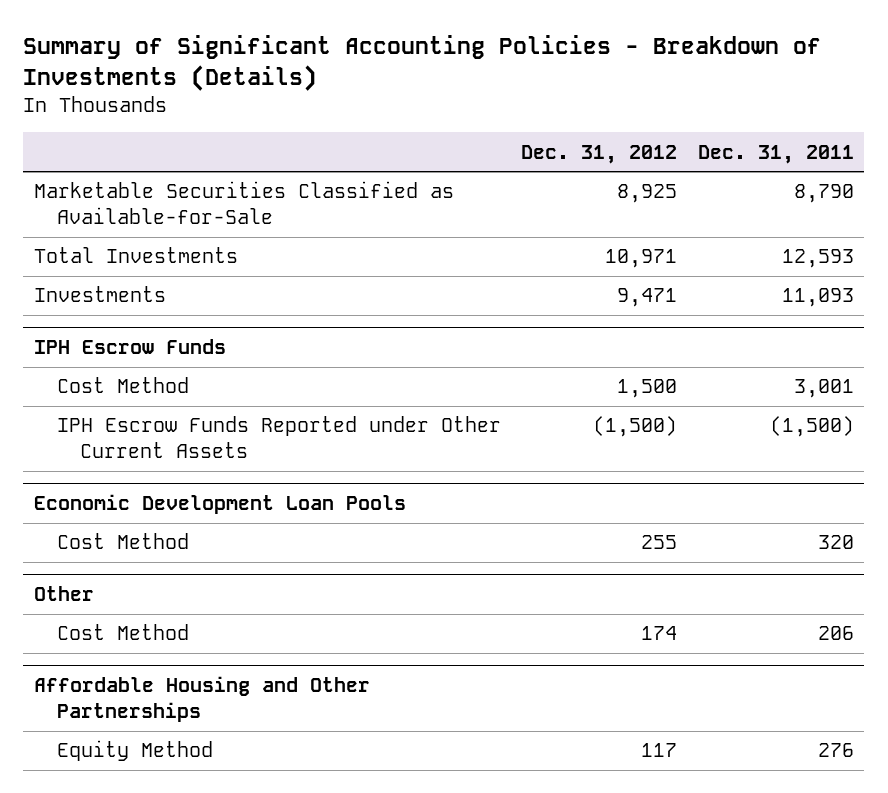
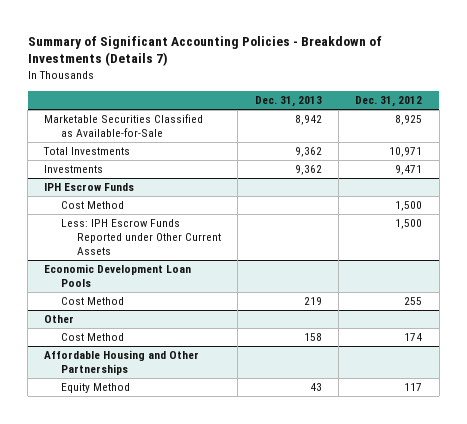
[23,35,822,92] Summary of Significant Accounting Policies - Breakdown of Investments (Details) -> [27,35,382,67] Summary of Significant Accounting Policies - Breakdown of Investments (Details 7)
[698,144,855,164] Dec. 31, 2011 -> none
none -> [254,95,322,107] Dec. 31, 2013
[56,416,501,459] IPH Escrow Funds Reported under Other Current Assets -> [60,219,222,255] Less: IPH Escrow Funds Reported under Other Current Assets
[593,416,678,438] (1,500) -> [395,219,423,230] 1,500

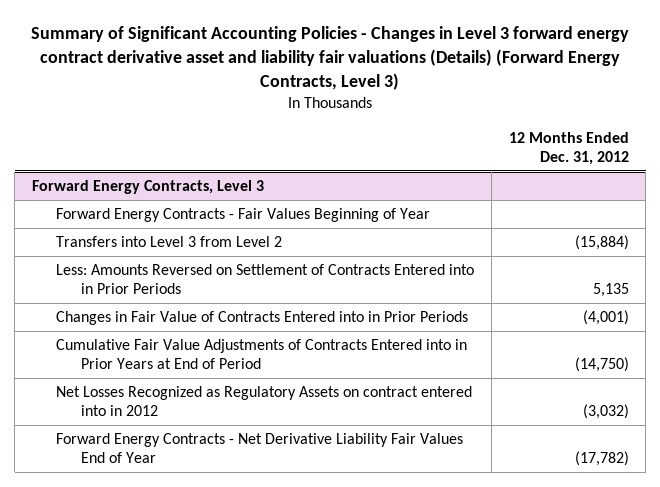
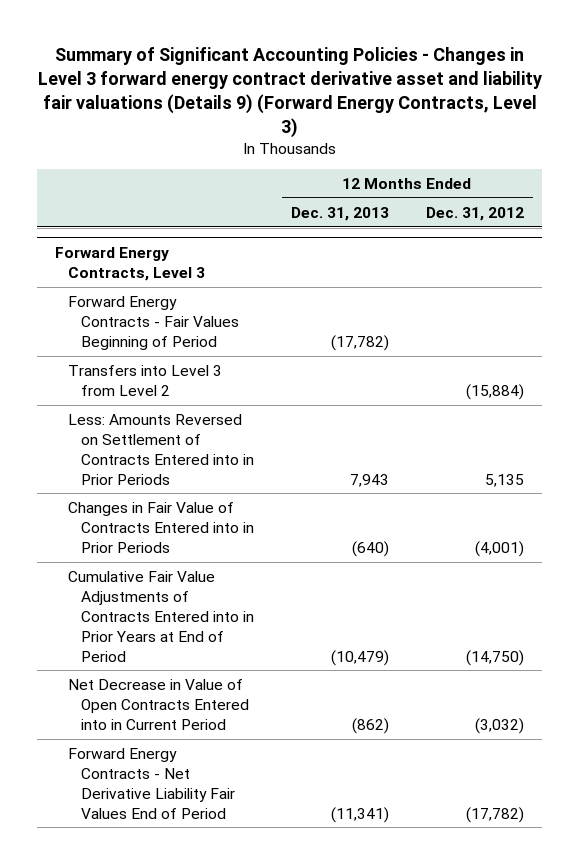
[31,25,630,91] Summary of Significant Accounting Policies - Changes in Level 3 forward energy contract derivative asset and liability fair valuations (Details) (Forward Energy Contracts, Level 3) -> [37,46,542,138] Summary of Significant Accounting Policies - Changes in Level 3 forward energy contract derivative asset and liability fair valuations (Details 9) (Forward Energy Contracts, Level 3)
none -> [291,206,390,221] Dec. 31, 2013
[56,208,431,223] Forward Energy Contracts - Fair Values Beginning of Year -> [68,295,240,350] Forward Energy Contracts - Fair Values Beginning of Period
[56,386,473,416] Net Losses Recognized as Regulatory Assets on contract entered into in 2012 -> [68,678,250,730] Net Decrease in Value of Open Contracts Entered into in Current Period
[56,433,464,463] Forward Energy Contracts - Net Derivative Liability Fair Values End of Year -> [68,747,236,819] Forward Energy Contracts - Net Derivative Liability Fair Values End of Period

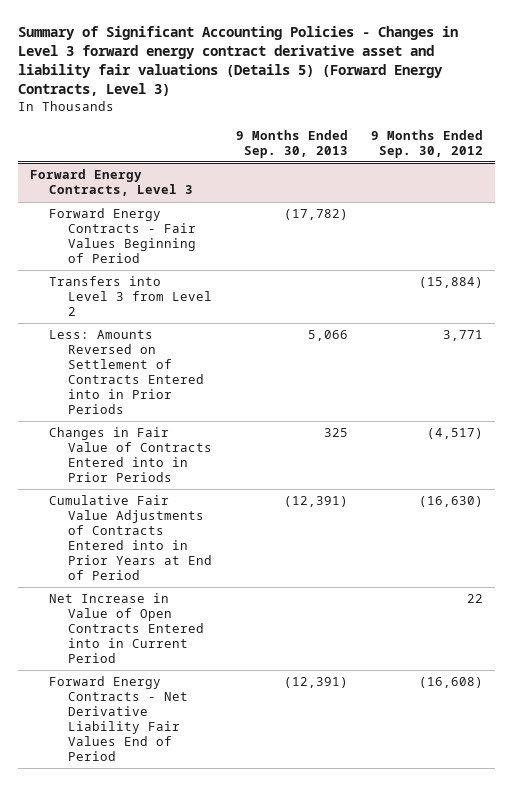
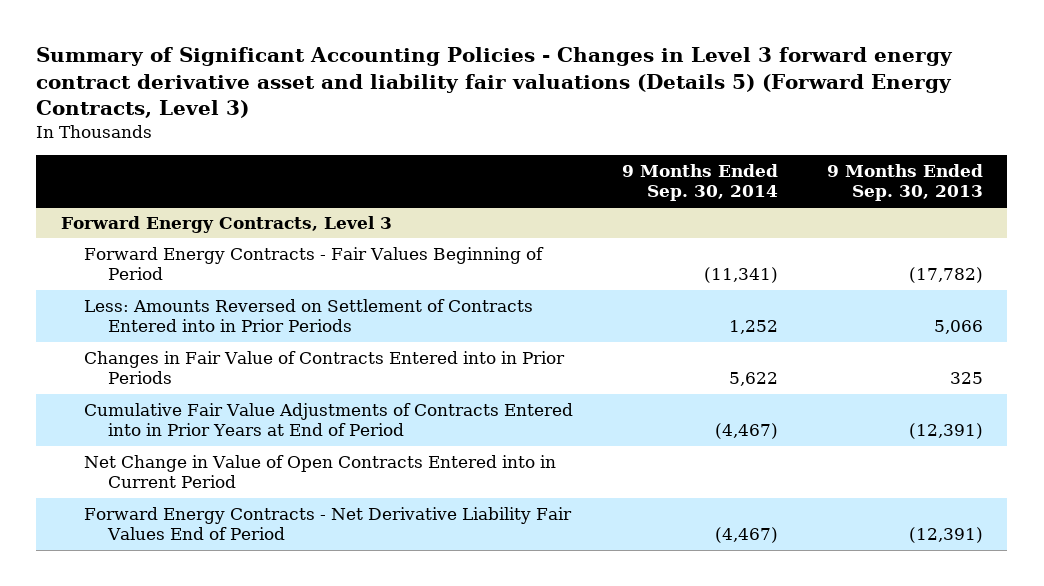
[371,129,484,158] 9 Months Ended Sep. 30, 2012 -> none
none -> [622,163,779,201] 9 Months Ended Sep. 30, 2014
[48,276,213,317] Transfers into Level 3 from Level 2 -> none
[48,593,205,663] Net Increase in Value of Open Contracts Entered into in Current Period -> [84,454,557,488] Net Change in Value of Open Contracts Entered into in Current Period

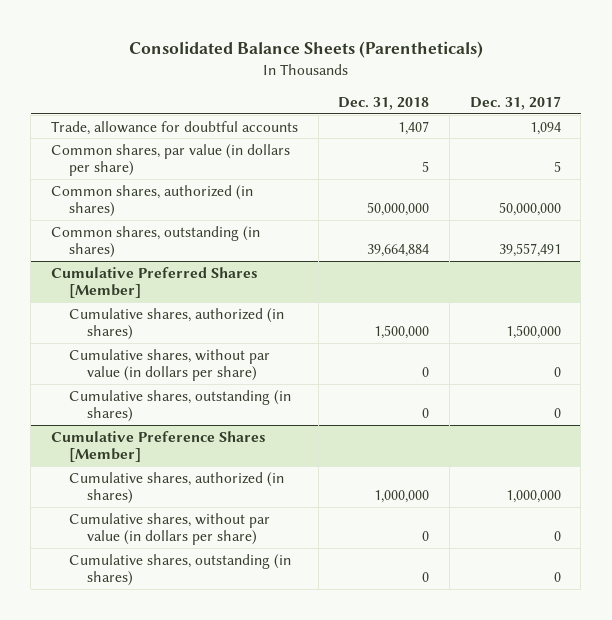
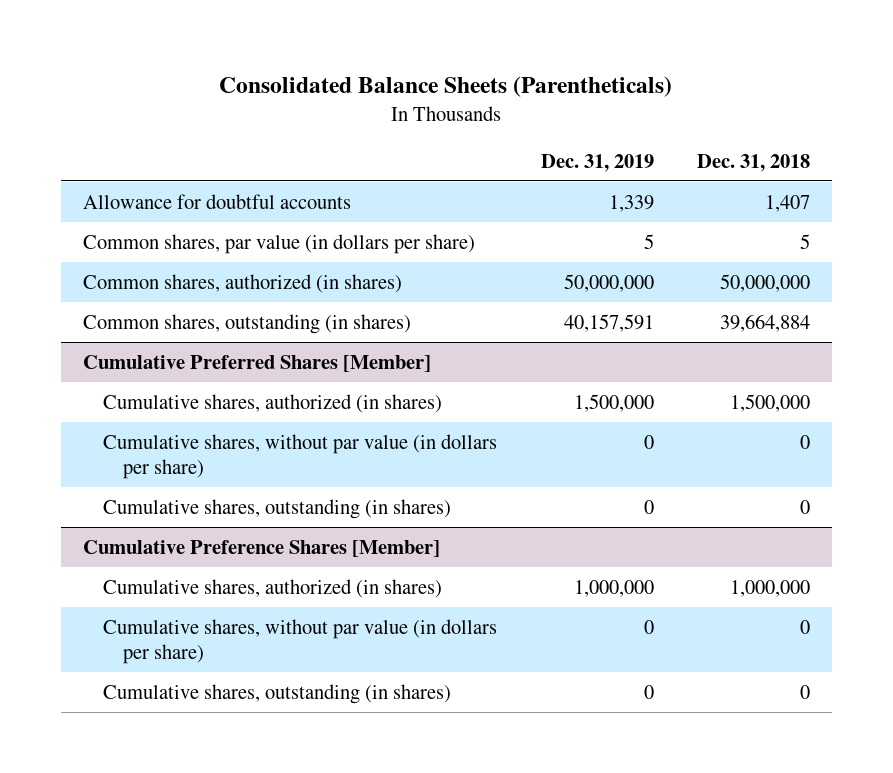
[469,96,561,111] Dec. 31, 2017 -> none
none -> [540,153,654,172] Dec. 31, 2019
[50,120,298,135] Trade, allowance for doubtful accounts -> [82,193,351,209] Allowance for doubtful accounts

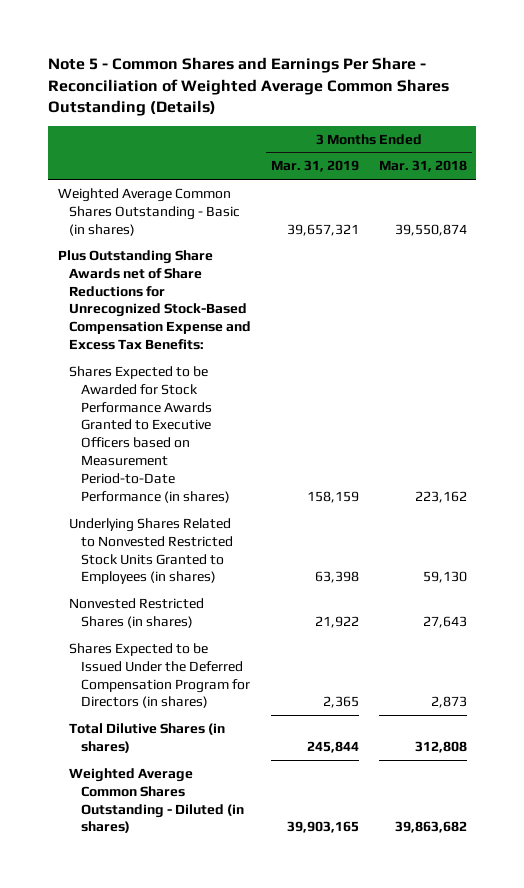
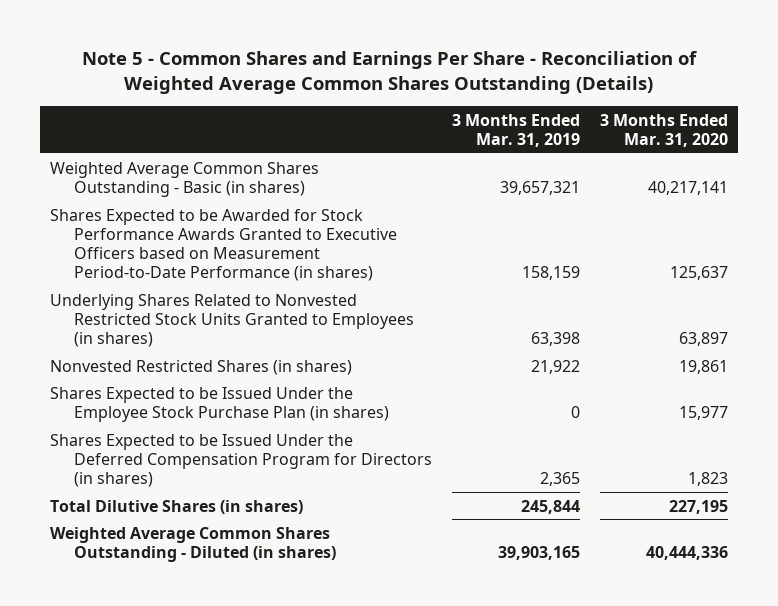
[378,160,467,173] Mar. 31, 2018 -> none
none -> [599,113,728,147] 3 Months Ended Mar. 31, 2020
[57,249,252,351] Plus Outstanding Share Awards net of Share Reductions for Unrecognized Stock-Based Compensation Expense and Excess Tax Benefits: -> none
none -> [50,386,390,422] Shares Expected to be Issued Under the Employee Stock Purchase Plan (in shares)

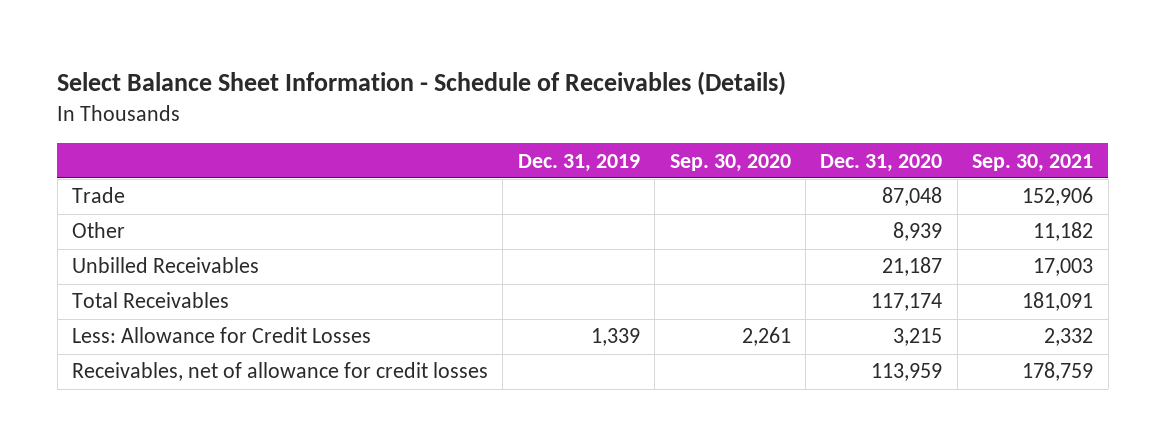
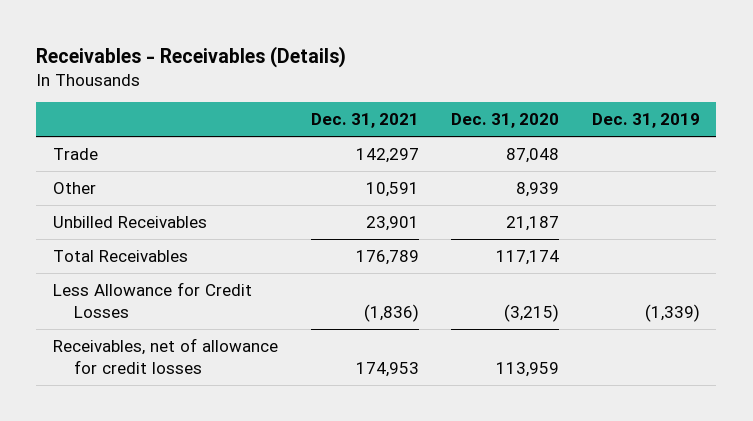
[57,71,787,96] Select Balance Sheet Information - Schedule of Receivables (Details) -> [36,45,347,68] Receivables - Receivables (Details)
[669,153,791,172] Sep. 30, 2020 -> none
[972,153,1094,172] Sep. 30, 2021 -> none
none -> [310,113,419,129] Dec. 31, 2021
[72,327,372,344] Less: Allowance for Credit Losses -> [52,282,252,318] Less Allowance for Credit Losses
[590,328,640,347] 1,339 -> [644,303,700,322] (1,339)
[893,328,943,347] 3,215 -> [504,303,560,322] (3,215)

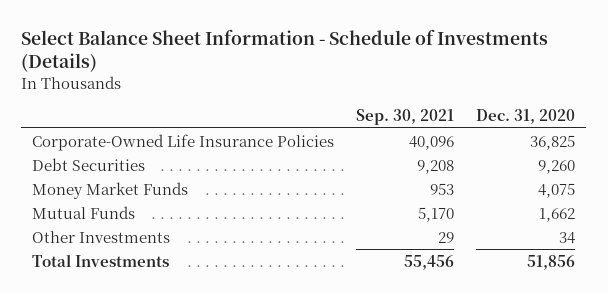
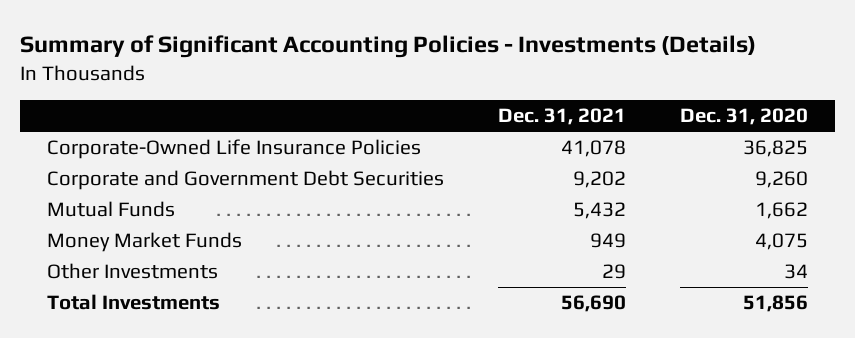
[21,28,549,73] Select Balance Sheet Information - Schedule of Investments (Details) -> [20,34,757,58] Summary of Significant Accounting Policies - Investments (Details)
[356,109,455,126] Sep. 30, 2021 -> none
none -> [497,108,626,126] Dec. 31, 2021
[32,157,146,171] Debt Securities -> [47,170,445,191] Corporate and Government Debt Securities
[32,181,189,199] Money Market Funds -> [47,232,243,253] Money Market Funds

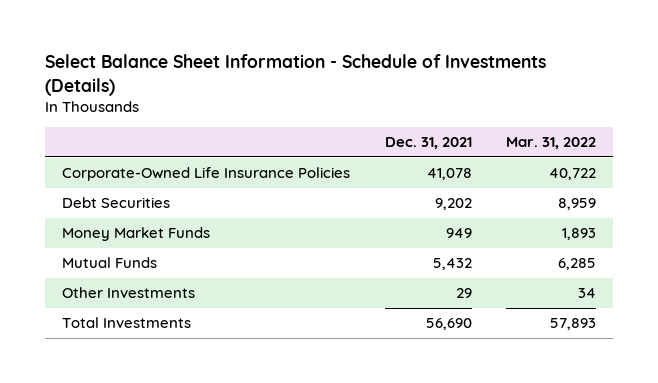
[20,34,757,58] Summary of Significant Accounting Policies - Investments (Details) -> [44,54,546,96] Select Balance Sheet Information - Schedule of Investments (Details)
[679,108,808,126] Dec. 31, 2020 -> none
none -> [506,137,597,150] Mar. 31, 2022
[47,170,445,191] Corporate and Government Debt Securities -> [61,197,170,209] Debt Securities
[47,201,176,218] Mutual Funds -> [61,257,157,269] Mutual Funds

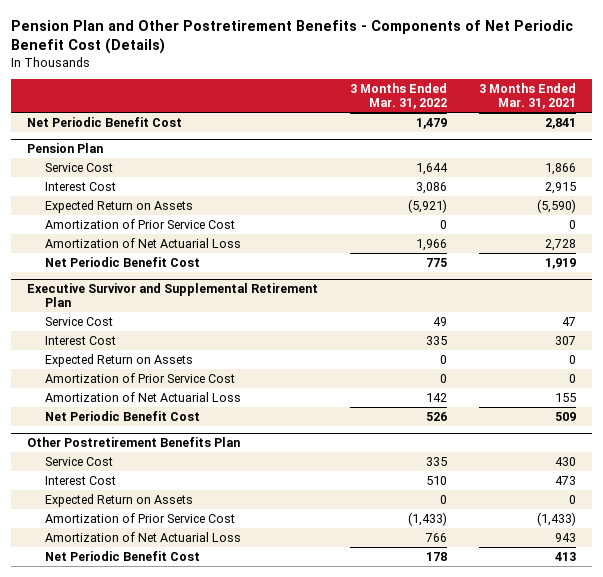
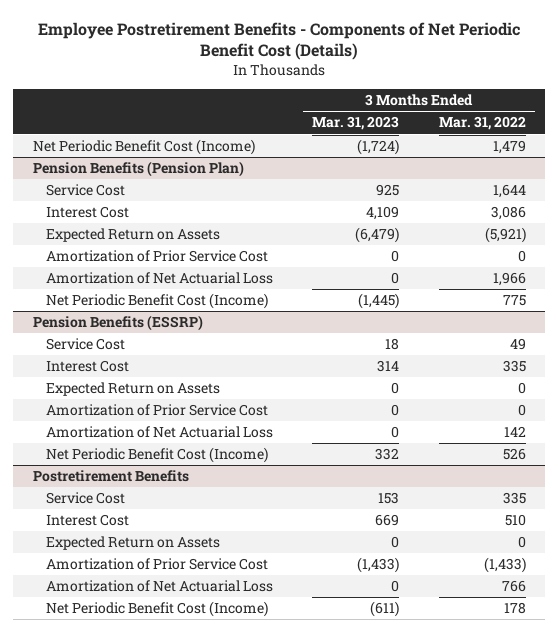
[11,19,574,54] Pension Plan and Other Postretirement Benefits - Components of Net Periodic Benefit Cost (Details) -> [38,21,521,61] Employee Postretirement Benefits - Components of Net Periodic Benefit Cost (Details)
[479,82,577,110] 3 Months Ended Mar. 31, 2021 -> none
none -> [312,116,400,131] Mar. 31, 2023
[27,116,183,127] Net Periodic Benefit Cost -> [32,139,255,156] Net Periodic Benefit Cost (Income)
[27,142,104,153] Pension Plan -> [32,161,244,178] Pension Benefits (Pension Plan)
[44,256,200,267] Net Periodic Benefit Cost -> [46,293,269,310] Net Periodic Benefit Cost (Income)
[27,282,319,308] Executive Survivor and Supplemental Retirement Plan -> [32,315,203,332] Pension Benefits (ESSRP)
[44,410,200,421] Net Periodic Benefit Cost -> [46,447,269,464] Net Periodic Benefit Cost (Income)
[27,436,241,447] Other Postretirement Benefits Plan -> [32,470,189,483] Postretirement Benefits
[44,550,200,561] Net Periodic Benefit Cost -> [46,601,269,618] Net Periodic Benefit Cost (Income)

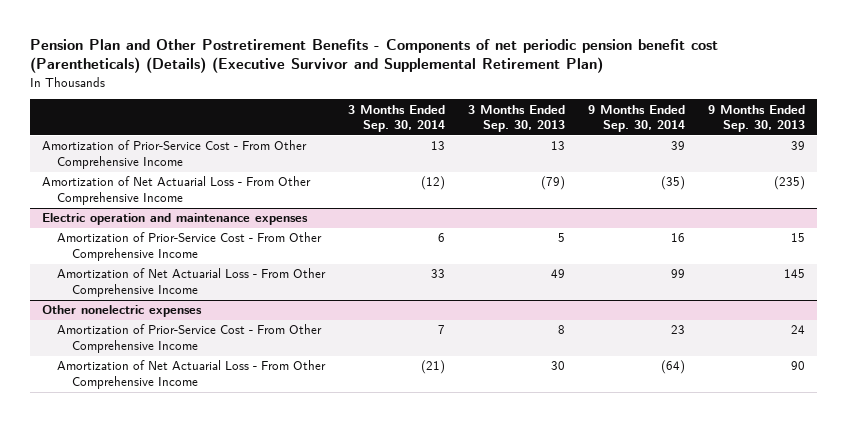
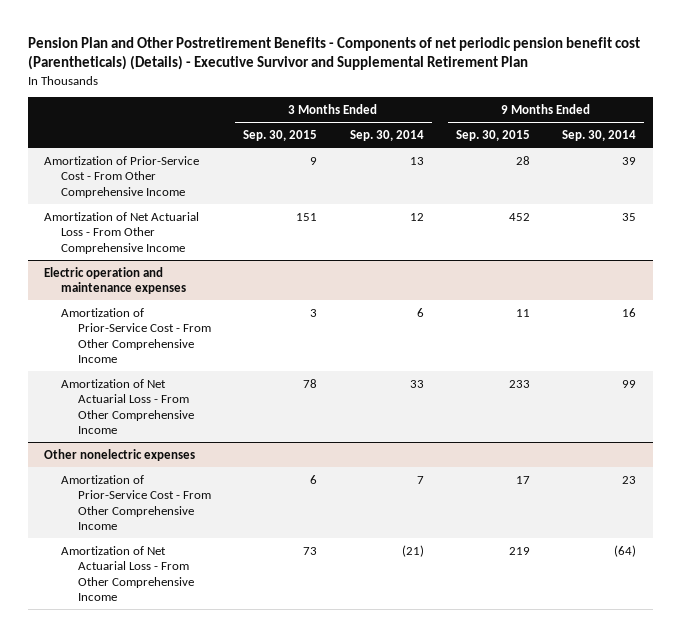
[30,38,719,74] Pension Plan and Other Postretirement Benefits - Components of net periodic pension benefit cost (Parentheticals) (Details) (Executive Survivor and Supplemental Retirement Plan) -> [27,36,640,71] Pension Plan and Other Postretirement Benefits - Components of net periodic pension benefit cost (Parentheticals) (Details) - Executive Survivor and Supplemental Retirement Plan
[467,104,565,133] 3 Months Ended Sep. 30, 2013 -> none
[708,104,806,133] 9 Months Ended Sep. 30, 2013 -> none
none -> [243,129,318,141] Sep. 30, 2015
none -> [455,129,530,141] Sep. 30, 2015
[420,176,445,191] (12) -> [409,212,424,221] 12
[660,176,685,191] (35) -> [622,212,637,221] 35

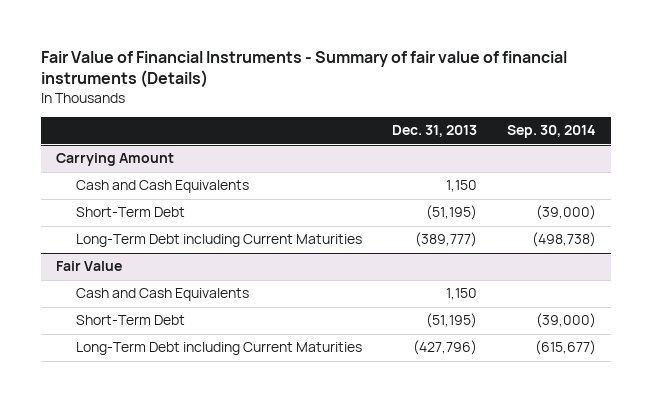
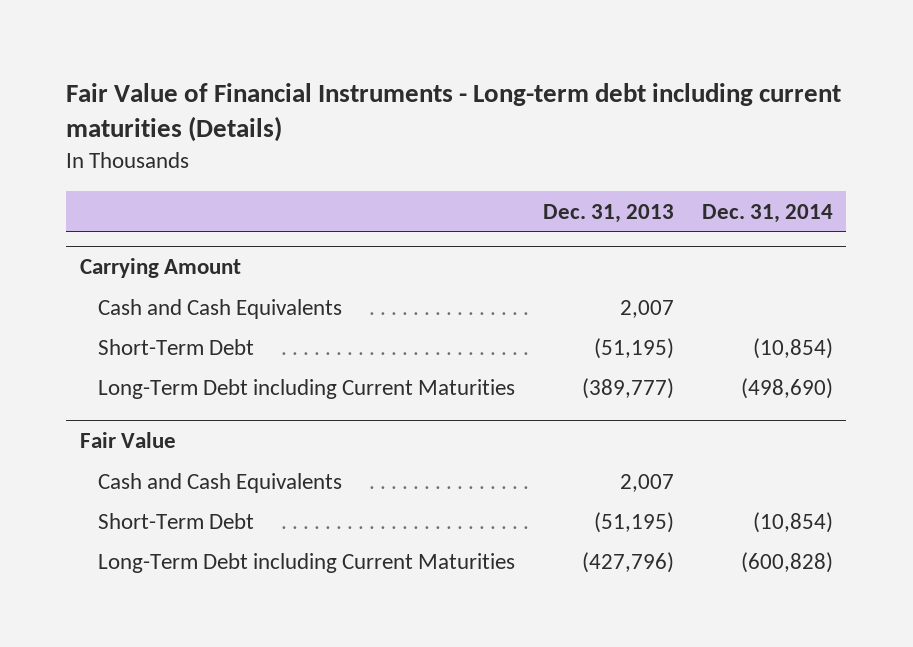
[41,50,568,89] Fair Value of Financial Instruments - Summary of fair value of financial instruments (Details) -> [66,82,842,143] Fair Value of Financial Instruments - Long-term debt including current maturities (Details)
[506,125,596,139] Sep. 30, 2014 -> none
none -> [701,204,833,224] Dec. 31, 2014
[445,180,477,193] 1,150 -> [620,299,675,318] 2,007
[445,288,477,301] 1,150 -> [620,473,675,492] 2,007

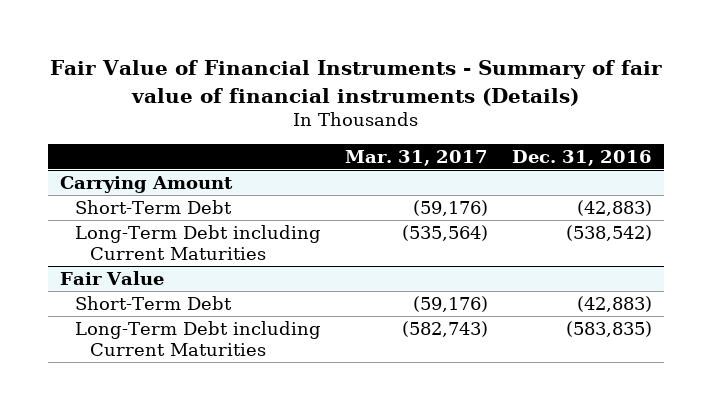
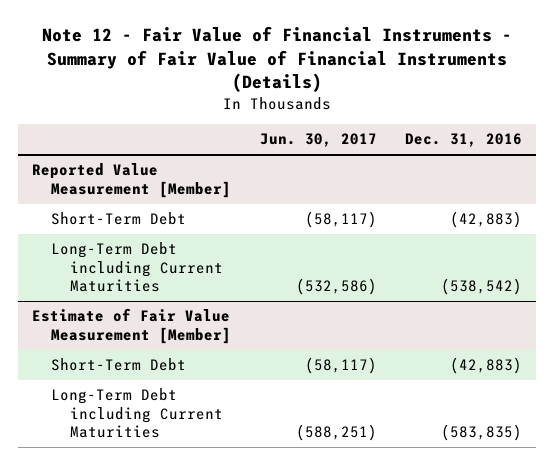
[50,60,663,106] Fair Value of Financial Instruments - Summary of fair value of financial instruments (Details) -> [42,26,513,93] Note 12 - Fair Value of Financial Instruments - Summary of Fair Value of Financial Instruments (Details)
[344,149,488,166] Mar. 31, 2017 -> none
none -> [259,133,377,148] Jun. 30, 2017
[60,175,234,193] Carrying Amount -> [32,163,232,198] Reported Value Measurement [Member]
[60,270,165,285] Fair Value -> [32,308,232,344] Estimate of Fair Value Measurement [Member]

